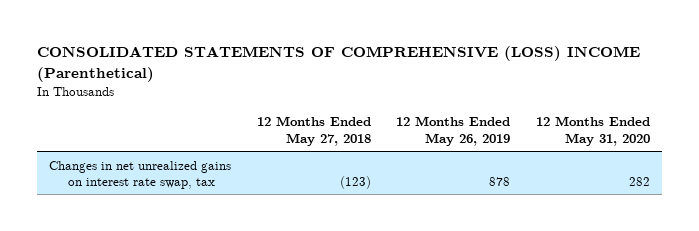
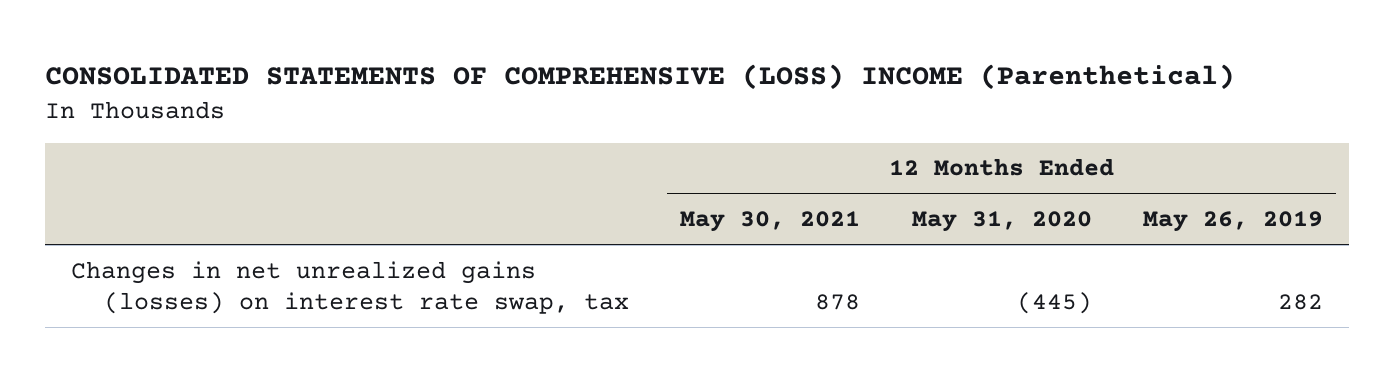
[256,116,371,146] 12 Months Ended May 27, 2018 -> none
none -> [680,211,861,233] May 30, 2021
[49,160,232,189] Changes in net unrealized gains on interest rate swap, tax -> [70,260,629,315] Changes in net unrealized gains (losses) on interest rate swap, tax
[489,176,511,186] 878 -> [1277,294,1323,311] 282
[628,176,650,186] 282 -> [1016,292,1092,315] (445)

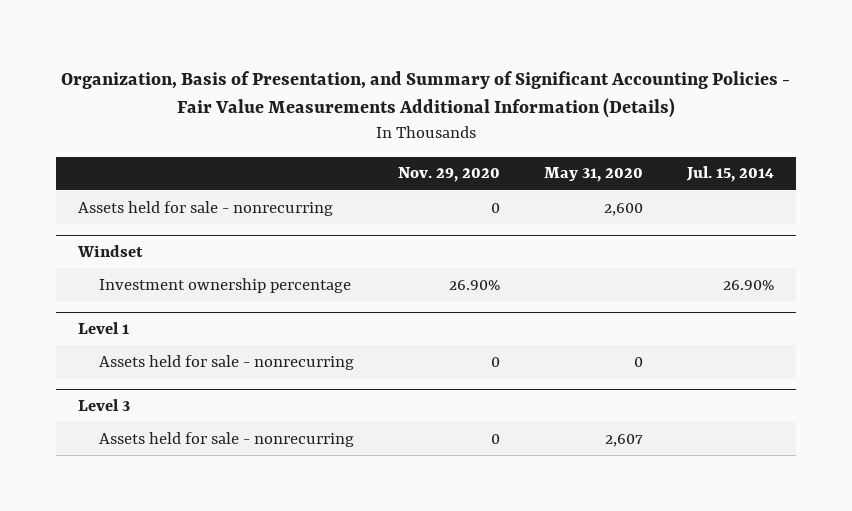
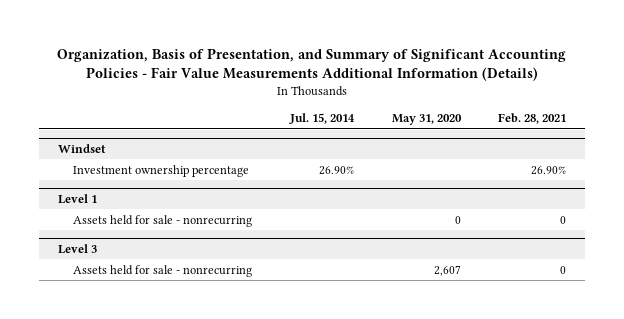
[397,167,500,183] Nov. 29, 2020 -> none
none -> [498,113,567,125] Feb. 28, 2021
[78,200,334,216] Assets held for sale - nonrecurring -> none

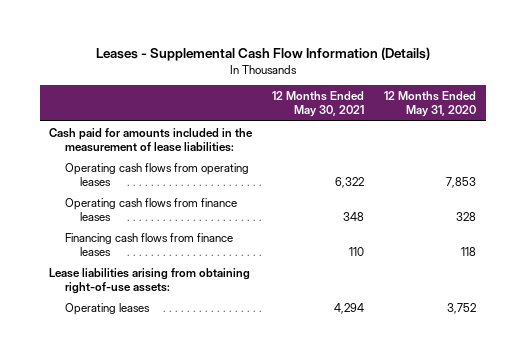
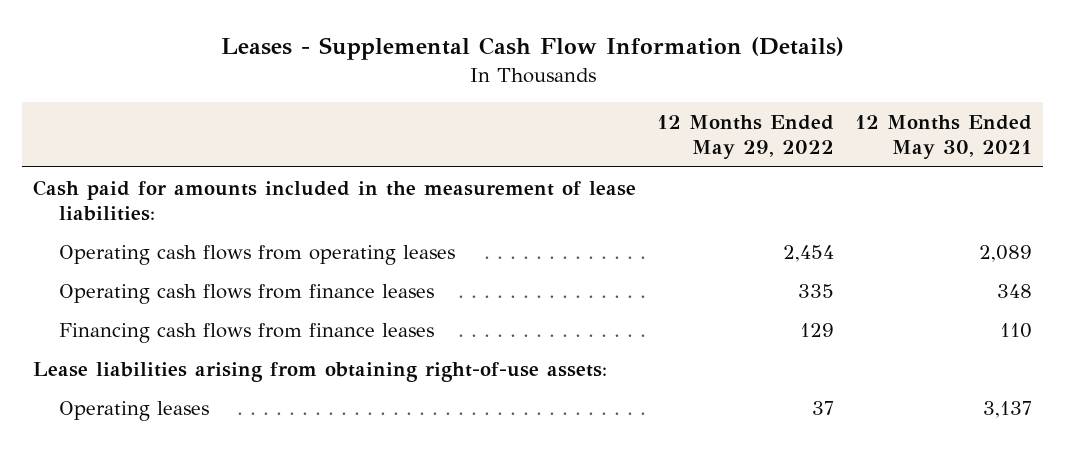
[383,91,476,118] 12 Months Ended May 31, 2020 -> none
none -> [657,115,835,160] 12 Months Ended May 29, 2022
[335,177,365,189] 6,322 -> [979,244,1033,262] 2,089
[334,302,365,314] 4,294 -> [983,400,1033,418] 3,137

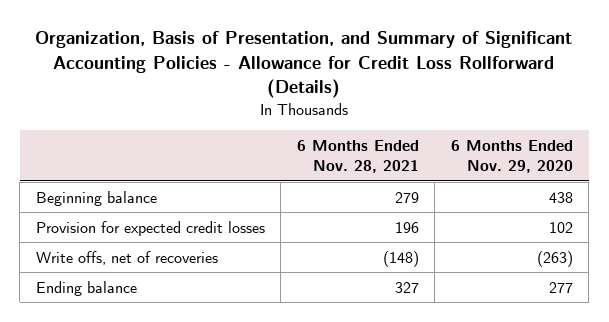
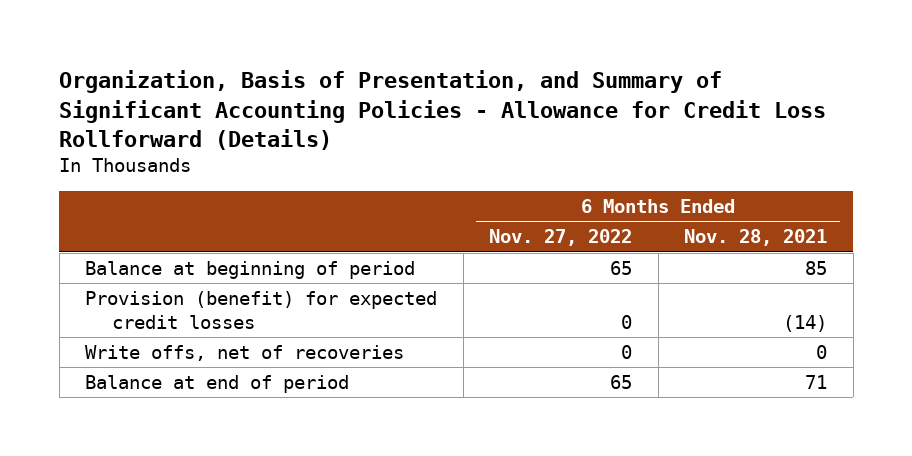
[450,140,573,174] 6 Months Ended Nov. 29, 2020 -> none
none -> [489,229,633,247] Nov. 27, 2022
[35,280,137,296] Ending balance -> none
[35,190,157,206] Beginning balance -> [85,261,416,280] Balance at beginning of period
[394,191,419,203] 279 -> [805,261,828,276] 85
[35,220,265,236] Provision for expected credit losses -> [85,291,438,329] Provision (benefit) for expected credit losses
[394,221,419,233] 196 -> [783,314,828,332] (14)
[382,250,419,267] (148) -> [816,345,828,360] 0
none -> [85,375,350,394] Balance at end of period

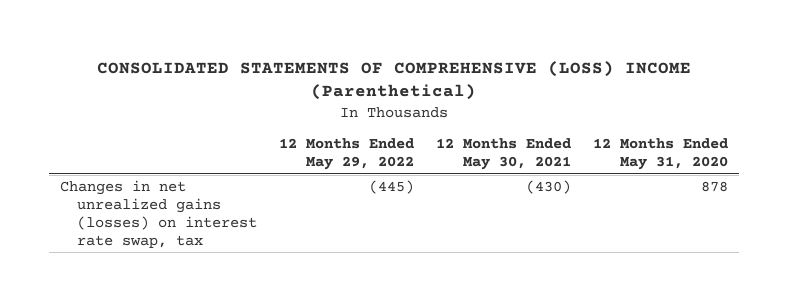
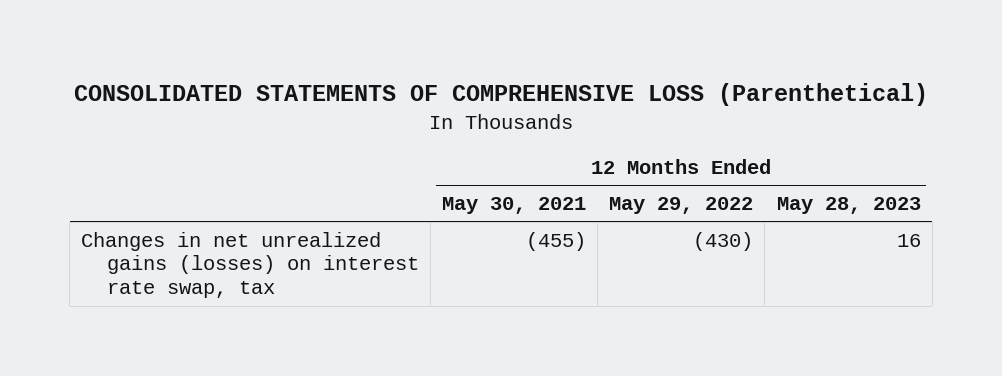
[96,60,691,101] CONSOLIDATED STATEMENTS OF COMPREHENSIVE (LOSS) INCOME (Parenthetical) -> [73,83,928,107] CONSOLIDATED STATEMENTS OF COMPREHENSIVE LOSS (Parenthetical)
[592,138,728,171] 12 Months Ended May 31, 2020 -> none
none -> [776,196,921,214] May 28, 2023
[368,180,414,195] (445) -> [693,231,754,251] (430)
[525,180,571,195] (430) -> [526,231,587,251] (455)

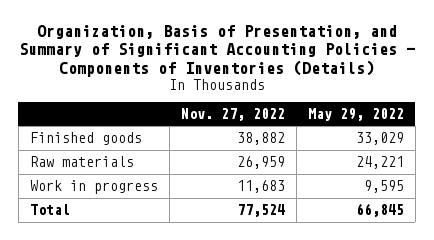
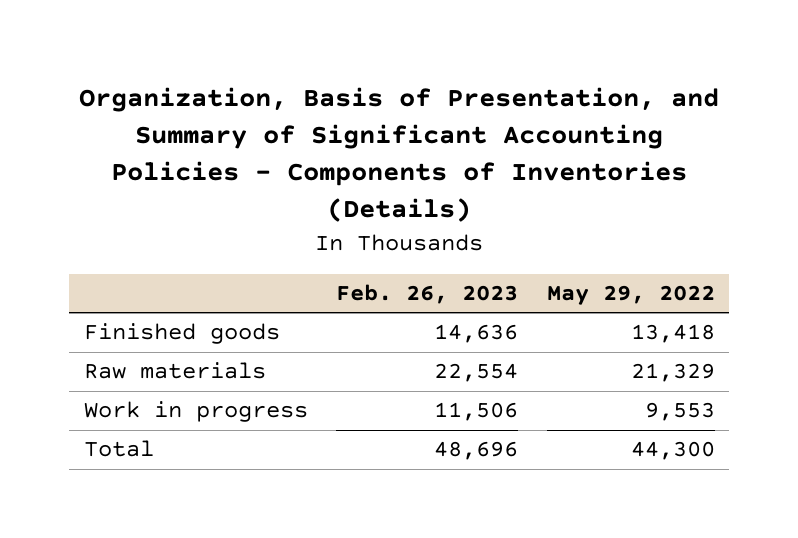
[180,107,285,121] Nov. 27, 2022 -> none
none -> [336,283,519,304] Feb. 26, 2023
[355,132,404,146] 33,029 -> [630,324,715,344] 13,418
[355,156,404,170] 24,221 -> [630,363,715,383] 21,329
[363,180,404,194] 9,595 -> [644,402,715,422] 9,553
[355,203,404,218] 66,845 -> [630,441,715,461] 44,300

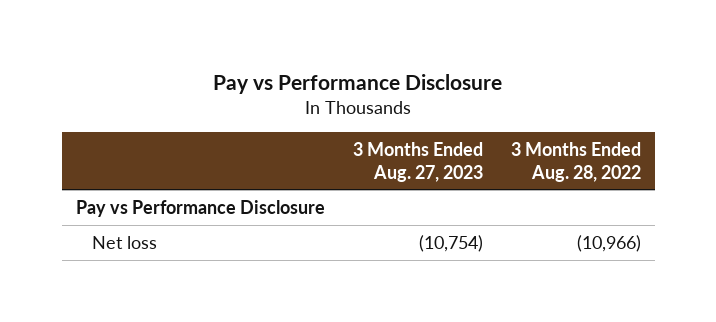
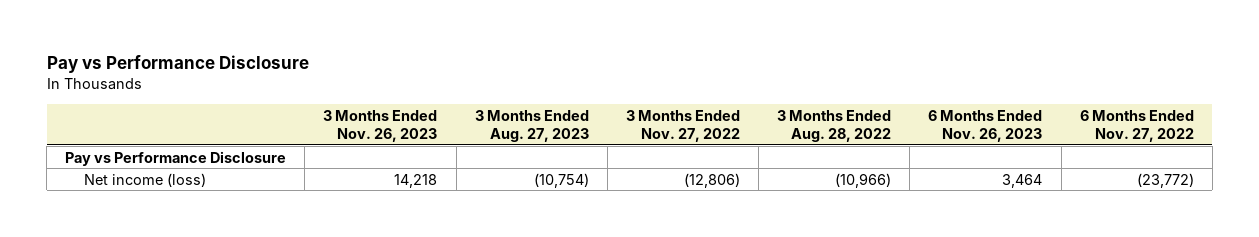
none -> [323,109,438,142] 3 Months Ended Nov. 26, 2023
none -> [625,109,740,142] 3 Months Ended Nov. 27, 2022
none -> [928,109,1043,142] 6 Months Ended Nov. 26, 2023
none -> [1079,109,1194,142] 6 Months Ended Nov. 27, 2022
[92,235,158,249] Net loss -> [83,172,206,187] Net income (loss)

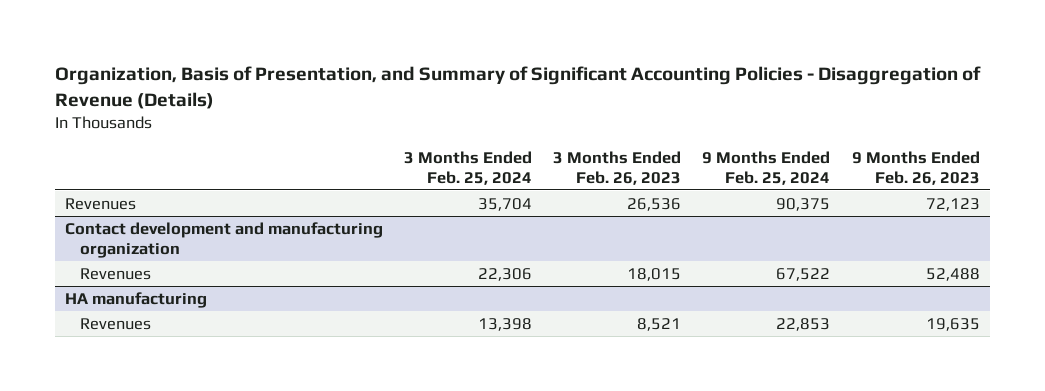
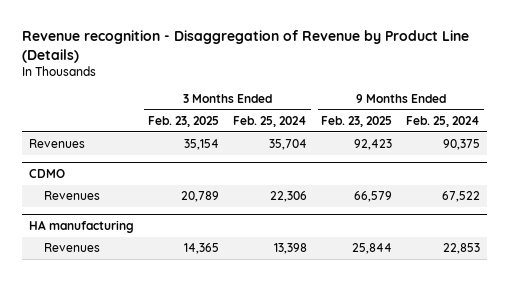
[54,66,981,110] Organization, Basis of Presentation, and Summary of Significant Accounting Policies - Disaggregation of Revenue (Details) -> [21,29,469,63] Revenue recognition - Disaggregation of Revenue by Product Line (Details)
[553,150,682,185] 3 Months Ended Feb. 26, 2023 -> none
[851,150,980,185] 9 Months Ended Feb. 26, 2023 -> none
none -> [148,116,220,128] Feb. 23, 2025
none -> [321,116,393,128] Feb. 23, 2025
[65,221,384,258] Contact development and manufacturing organization -> [28,169,65,179] CDMO

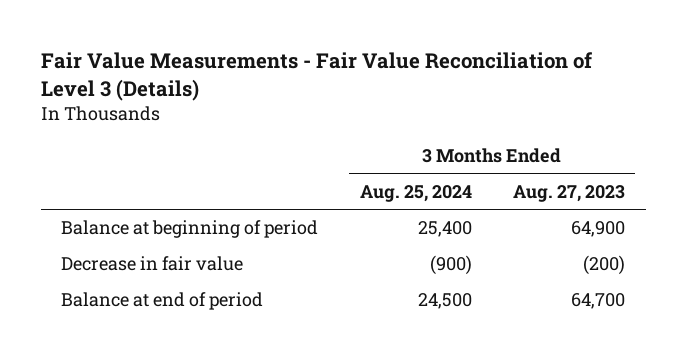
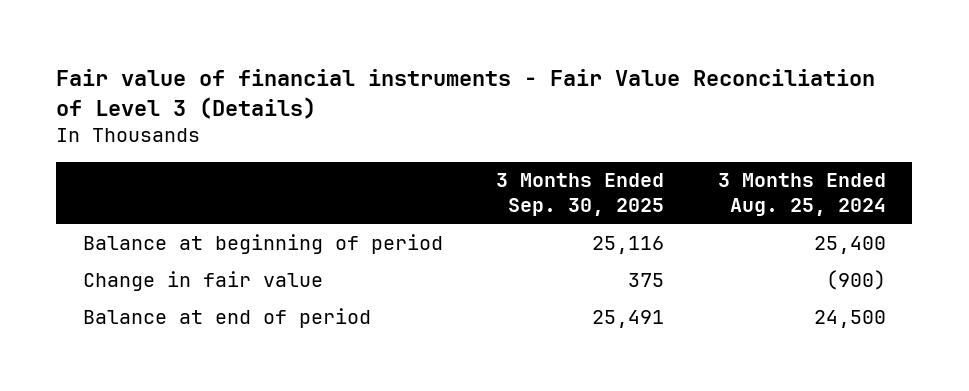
[40,52,593,102] Fair Value Measurements - Fair Value Reconciliation of Level 3 (Details) -> [56,69,876,120] Fair value of financial instruments - Fair Value Reconciliation of Level 3 (Details)
[513,184,626,202] Aug. 27, 2023 -> none
none -> [496,173,665,216] 3 Months Ended Sep. 30, 2025
[61,256,244,272] Decrease in fair value -> [82,270,323,291] Change in fair value

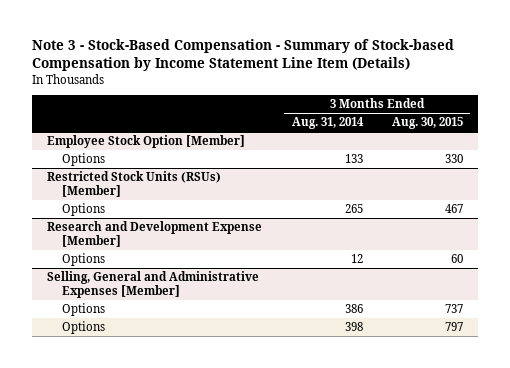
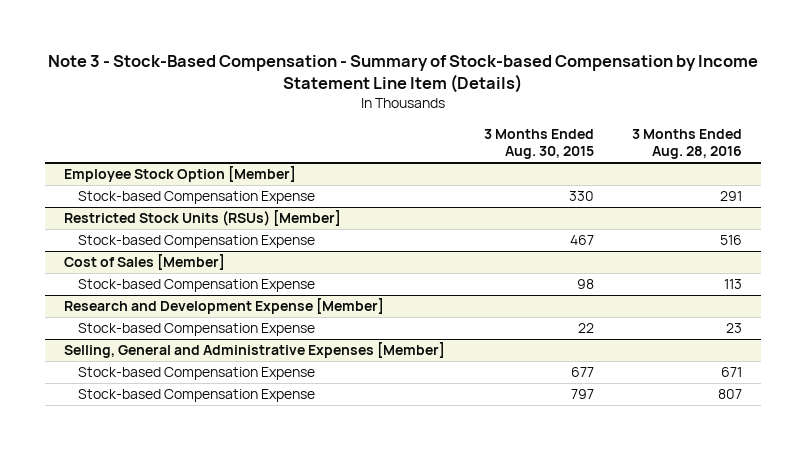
[291,117,364,130] Aug. 31, 2014 -> none
none -> [631,128,742,160] 3 Months Ended Aug. 28, 2016
[61,153,105,167] Options -> [78,191,316,205] Stock-based Compensation Expense
[61,203,105,217] Options -> [78,235,316,249] Stock-based Compensation Expense
none -> [64,254,226,271] Cost of Sales [Member]
none -> [78,279,316,293] Stock-based Compensation Expense
[61,253,105,267] Options -> none
none -> [78,323,316,337] Stock-based Compensation Expense
[61,303,105,317] Options -> none
none -> [78,367,316,381] Stock-based Compensation Expense
[61,321,105,335] Options -> [78,389,316,403] Stock-based Compensation Expense

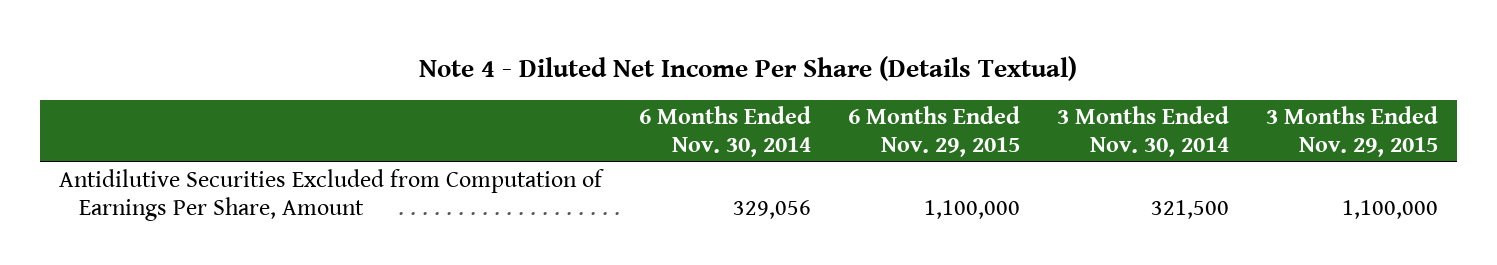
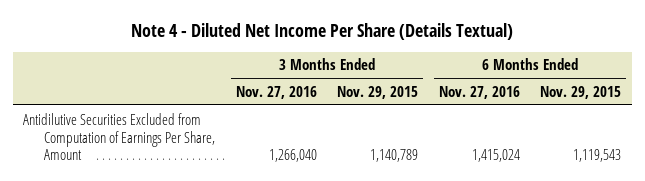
[638,106,811,158] 6 Months Ended Nov. 30, 2014 -> none
[1056,106,1229,158] 3 Months Ended Nov. 30, 2014 -> none
none -> [235,85,317,99] Nov. 27, 2016
none -> [438,85,520,99] Nov. 27, 2016
[923,200,1020,220] 1,100,000 -> [573,149,622,163] 1,119,543
[1342,200,1439,220] 1,100,000 -> [370,149,419,163] 1,140,789

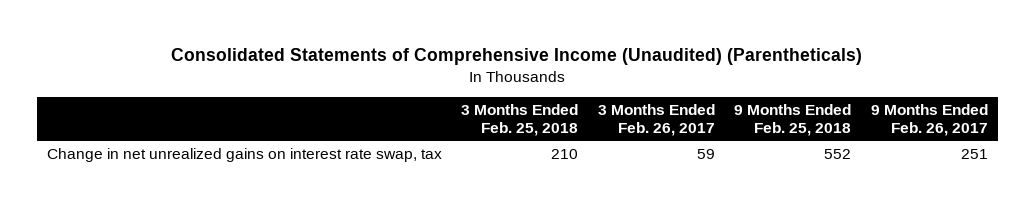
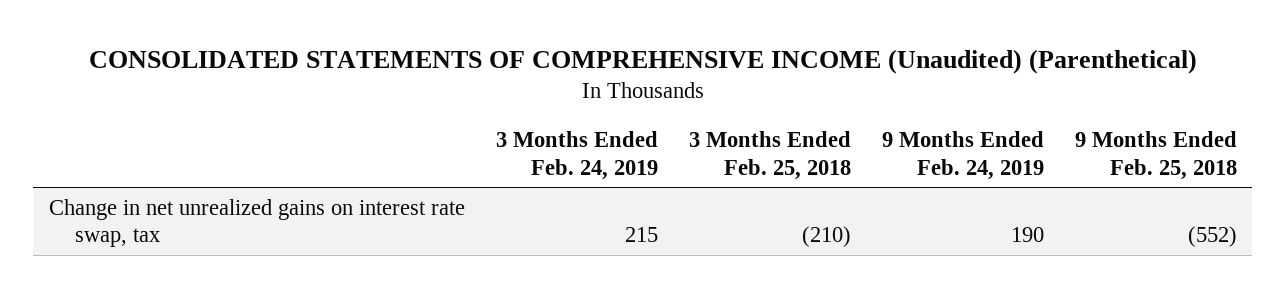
[171,48,863,66] Consolidated Statements of Comprehensive Income (Unaudited) (Parentheticals) -> [88,48,1197,74] CONSOLIDATED STATEMENTS OF COMPREHENSIVE INCOME (Unaudited) (Parenthetical)
[597,103,715,137] 3 Months Ended Feb. 26, 2017 -> none
[870,103,988,137] 9 Months Ended Feb. 26, 2017 -> none
none -> [495,131,658,181] 3 Months Ended Feb. 24, 2019
none -> [881,131,1044,181] 9 Months Ended Feb. 24, 2019
[551,148,579,159] 210 -> [801,226,851,248] (210)
[824,148,852,159] 552 -> [1187,226,1237,248] (552)

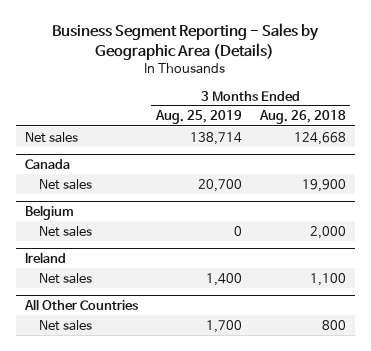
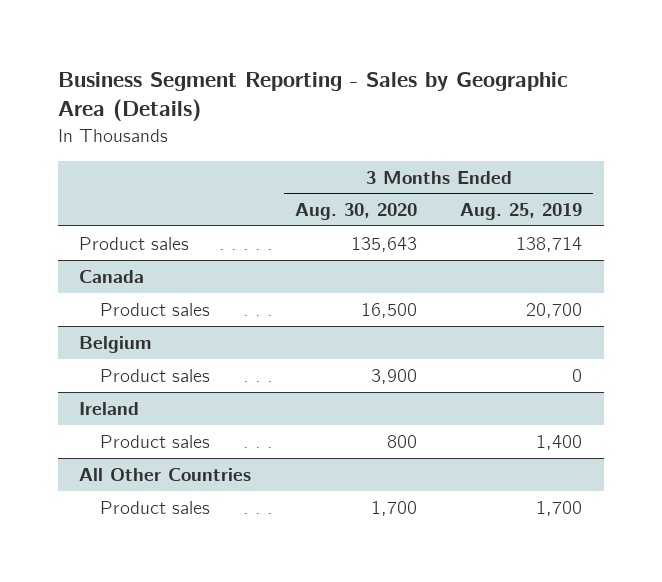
[258,110,346,125] Aug. 26, 2018 -> none
none -> [294,203,417,221] Aug. 30, 2020
[24,131,78,143] Net sales -> [79,236,190,250] Product sales
[39,178,93,190] Net sales -> [100,302,211,316] Product sales
[39,225,93,237] Net sales -> [100,368,211,382] Product sales
[39,272,93,284] Net sales -> [100,434,211,448] Product sales
[39,319,93,331] Net sales -> [100,500,211,514] Product sales

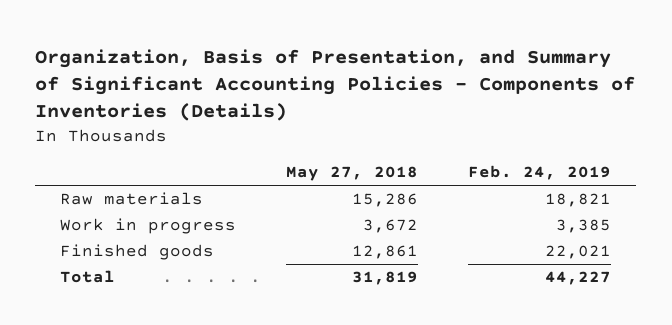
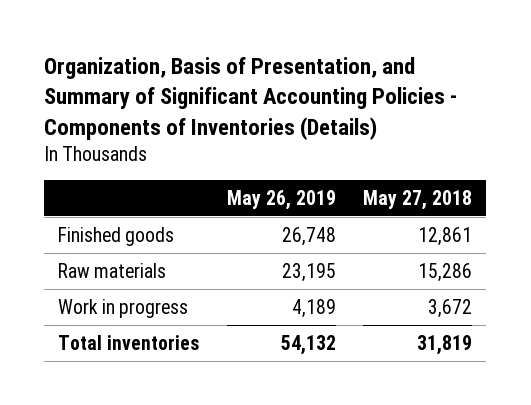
[468,165,612,181] Feb. 24, 2019 -> none
none -> [226,189,336,210] May 26, 2019
[60,244,215,261] Finished goods -> [58,226,175,246] Finished goods
[60,270,116,284] Total -> [58,334,200,350] Total inventories

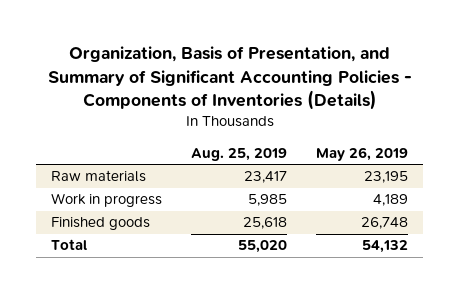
[363,189,473,210] May 27, 2018 -> none
none -> [191,147,288,161] Aug. 25, 2019
[58,226,175,246] Finished goods -> [50,217,150,231] Finished goods
[58,334,200,350] Total inventories -> [50,239,87,251] Total

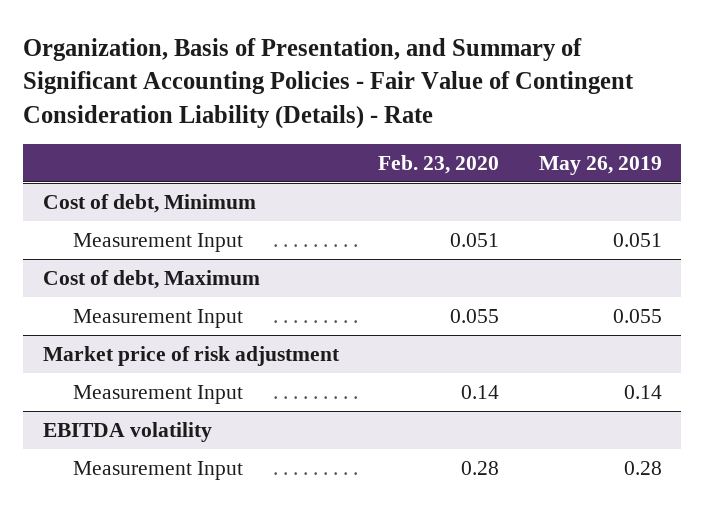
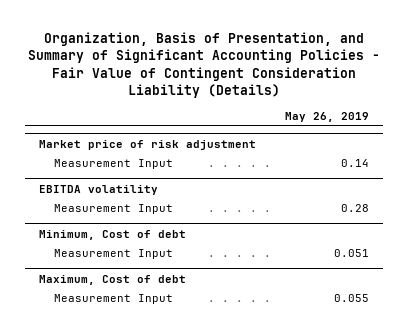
[22,38,634,129] Organization, Basis of Presentation, and Summary of Significant Accounting Policies - Fair Value of Contingent Consideration Liability (Details) - Rate -> [28,31,381,99] Organization, Basis of Presentation, and Summary of Significant Accounting Policies - Fair Value of Contingent Consideration Liability (Details)
[378,154,500,174] Feb. 23, 2020 -> none
[42,193,256,213] Cost of debt, Minimum -> none
[72,232,243,252] Measurement Input -> none
[42,269,260,289] Cost of debt, Maximum -> none
[72,308,243,328] Measurement Input -> none
none -> [39,229,187,240] Minimum, Cost of debt
none -> [53,248,173,259] Measurement Input
none -> [39,274,187,285] Maximum, Cost of debt
none -> [53,293,173,304] Measurement Input

